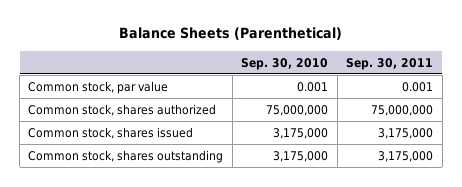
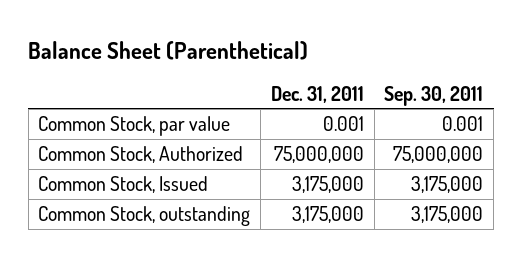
[118,27,342,41] Balance Sheets (Parenthetical) -> [28,40,309,60] Balance Sheet (Parenthetical)
[241,57,329,70] Sep. 30, 2010 -> none
none -> [270,85,364,103] Dec. 31, 2011
[28,81,169,95] Common stock, par value -> [38,116,231,137] Common Stock, par value
[28,104,217,117] Common stock, shares authorized -> [38,146,244,164] Common Stock, Authorized
[28,127,194,140] Common stock, shares issued -> [38,176,209,194] Common Stock, Issued
[28,150,224,164] Common stock, shares outstanding -> [38,206,251,227] Common Stock, outstanding

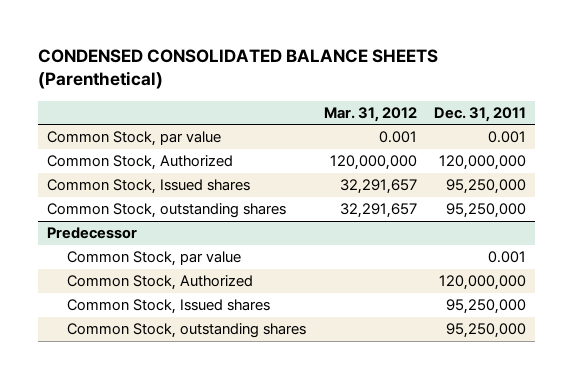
[28,40,309,60] Balance Sheet (Parenthetical) -> [38,48,439,90] CONDENSED CONSOLIDATED BALANCE SHEETS (Parenthetical)
[384,85,484,106] Sep. 30, 2011 -> none
none -> [323,106,417,122] Mar. 31, 2012
[273,146,364,164] 75,000,000 -> [439,155,527,171] 120,000,000
[38,176,209,194] Common Stock, Issued -> [47,179,251,195] Common Stock, Issued shares
[291,176,364,194] 3,175,000 -> [446,179,527,195] 95,250,000
[38,206,251,227] Common Stock, outstanding -> [47,203,287,219] Common Stock, outstanding shares
[291,206,364,224] 3,175,000 -> [446,203,527,219] 95,250,000
none -> [47,227,138,240] Predecessor
none -> [67,251,242,267] Common Stock, par value
none -> [67,275,254,291] Common Stock, Authorized
none -> [67,299,271,315] Common Stock, Issued shares
none -> [67,323,307,339] Common Stock, outstanding shares

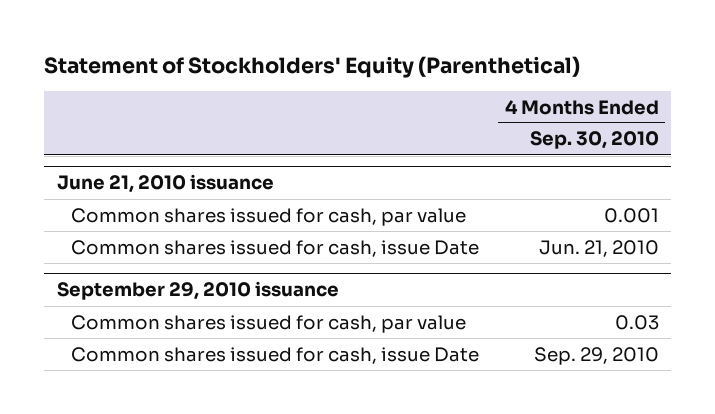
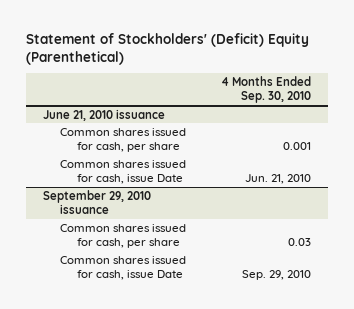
[44,55,581,78] Statement of Stockholders' Equity (Parenthetical) -> [25,32,309,65] Statement of Stockholders' (Deficit) Equity (Parenthetical)
[71,207,467,226] Common shares issued for cash, par value -> [60,127,187,153] Common shares issued for cash, per share
[71,314,467,333] Common shares issued for cash, par value -> [60,223,187,249] Common shares issued for cash, per share

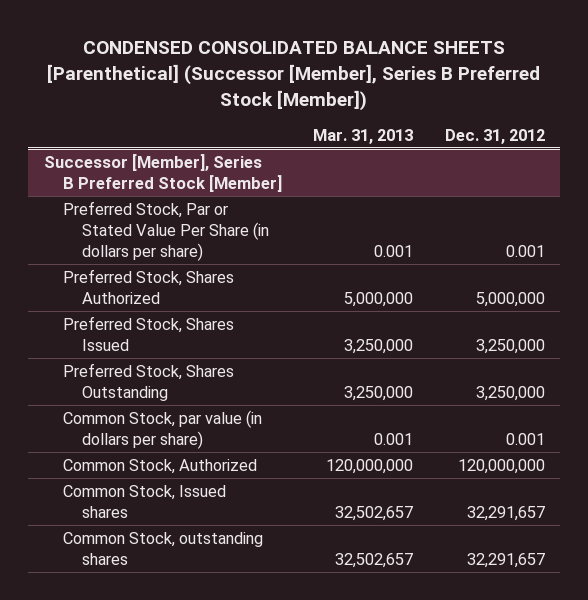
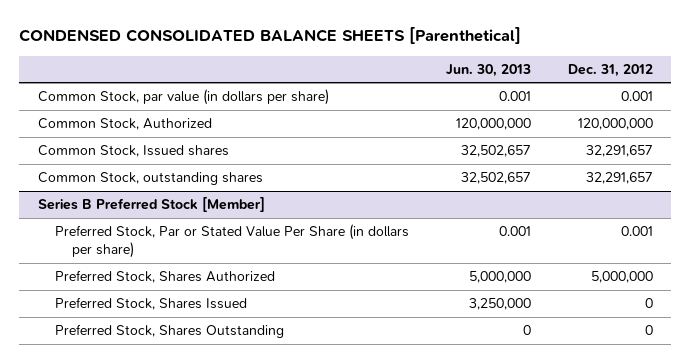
[47,40,541,111] CONDENSED CONSOLIDATED BALANCE SHEETS [Parenthetical] (Successor [Member], Series B Preferred Stock [Member]) -> [19,27,522,45] CONDENSED CONSOLIDATED BALANCE SHEETS [Parenthetical]
[313,128,414,144] Mar. 31, 2013 -> none
none -> [445,63,531,77] Jun. 30, 2013
[43,153,282,193] Successor [Member], Series B Preferred Stock [Member] -> none
[62,200,269,262] Preferred Stock, Par or Stated Value Per Share (in dollars per share) -> none
[62,268,234,305] Preferred Stock, Shares Authorized -> none
[62,315,234,352] Preferred Stock, Shares Issued -> none
[62,362,234,402] Preferred Stock, Shares Outstanding -> none
none -> [37,197,265,213] Series B Preferred Stock [Member]
none -> [54,224,409,258] Preferred Stock, Par or Stated Value Per Share (in dollars per share)
none -> [54,270,275,284] Preferred Stock, Shares Authorized
none -> [54,297,247,311] Preferred Stock, Shares Issued
none -> [54,324,284,339] Preferred Stock, Shares Outstanding

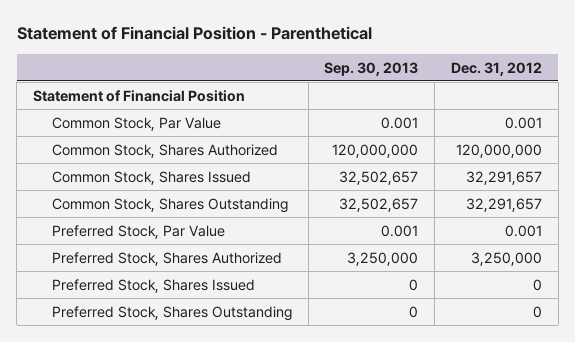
[19,27,522,45] CONDENSED CONSOLIDATED BALANCE SHEETS [Parenthetical] -> [16,26,372,41] Statement of Financial Position - Parenthetical
[445,63,531,77] Jun. 30, 2013 -> none
none -> [324,61,419,76] Sep. 30, 2013
[37,197,265,213] Series B Preferred Stock [Member] -> none
none -> [33,89,246,102] Statement of Financial Position
[37,89,329,106] Common Stock, par value (in dollars per share) -> [52,116,222,131] Common Stock, Par Value
[37,118,212,131] Common Stock, Authorized -> [52,143,279,158] Common Stock, Shares Authorized
[37,145,229,158] Common Stock, Issued shares -> [52,170,252,185] Common Stock, Shares Issued
[37,172,263,186] Common Stock, outstanding shares -> [52,197,289,213] Common Stock, Shares Outstanding
[54,224,409,258] Preferred Stock, Par or Stated Value Per Share (in dollars per share) -> [52,224,226,239] Preferred Stock, Par Value
[590,271,653,284] 5,000,000 -> [470,251,542,266] 3,250,000

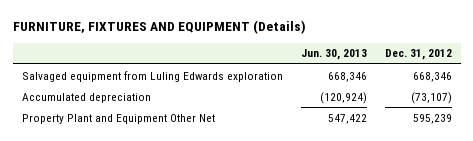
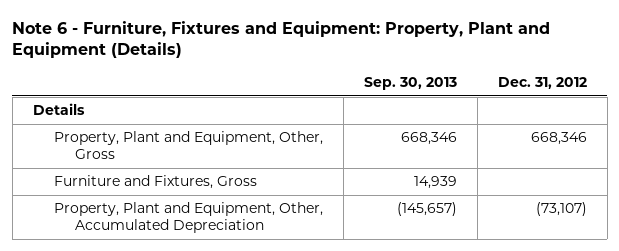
[12,20,306,35] FURNITURE, FIXTURES AND EQUIPMENT (Details) -> [12,20,551,59] Note 6 - Furniture, Fixtures and Equipment: Property, Plant and Equipment (Details)
[300,49,367,61] Jun. 30, 2013 -> none
none -> [363,77,457,91] Sep. 30, 2013
[21,113,215,124] Property Plant and Equipment Other Net -> none
none -> [32,103,85,116] Details
[21,70,283,82] Salvaged equipment from Luling Edwards exploration -> [54,131,324,160] Property, Plant and Equipment, Other, Gross
none -> [54,175,258,190] Furniture and Fixtures, Gross
[21,92,151,103] Accumulated depreciation -> [54,202,324,234] Property, Plant and Equipment, Other, Accumulated Depreciation

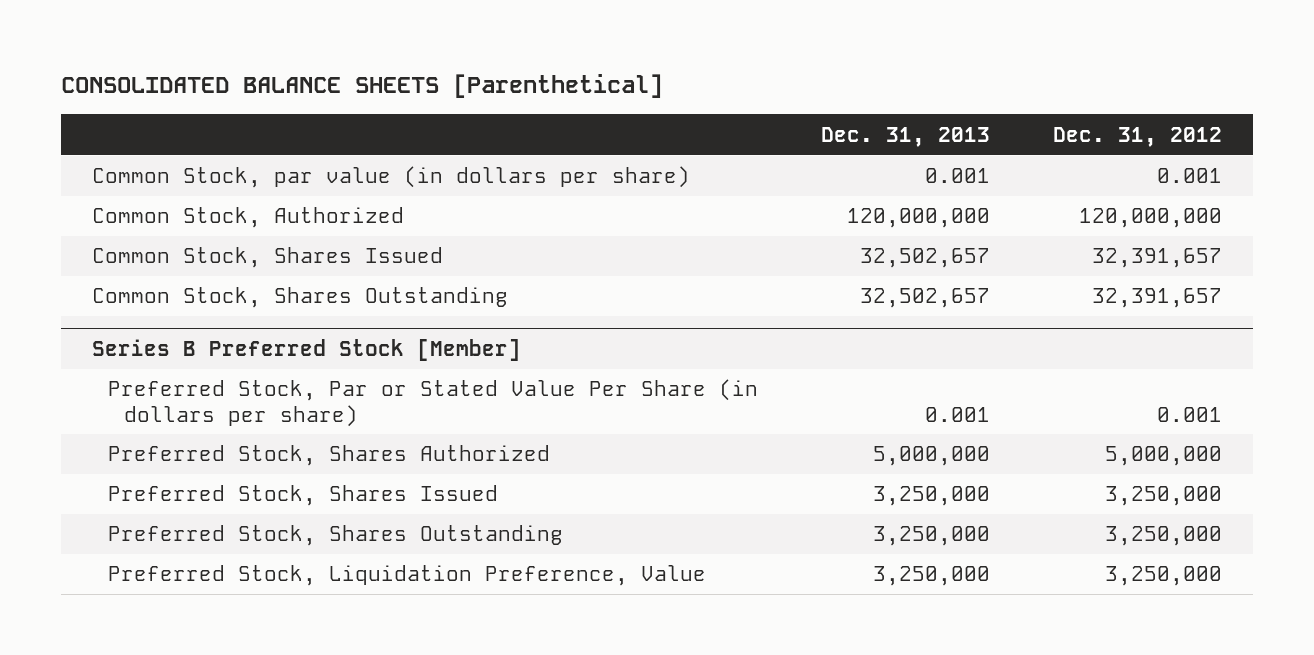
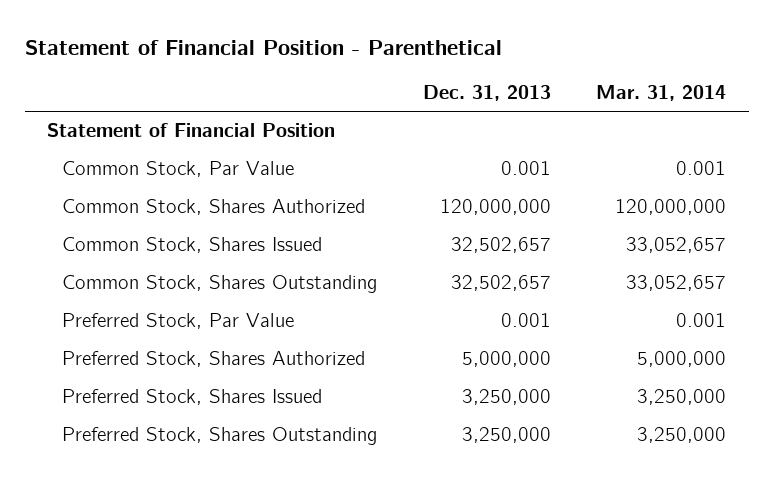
[60,74,663,99] CONSOLIDATED BALANCE SHEETS [Parenthetical] -> [24,39,502,55] Statement of Financial Position - Parenthetical
[1052,126,1222,147] Dec. 31, 2012 -> none
none -> [596,85,727,102] Mar. 31, 2014
none -> [47,123,336,138] Statement of Financial Position
[92,166,691,189] Common Stock, par value (in dollars per share) -> [62,161,295,178] Common Stock, Par Value
[92,207,405,229] Common Stock, Authorized -> [62,199,366,216] Common Stock, Shares Authorized
[92,338,522,361] Series B Preferred Stock [Member] -> none
[108,379,759,427] Preferred Stock, Par or Stated Value Per Share (in dollars per share) -> [62,313,295,330] Preferred Stock, Par Value
[108,565,707,587] Preferred Stock, Liquidation Preference, Value -> none

